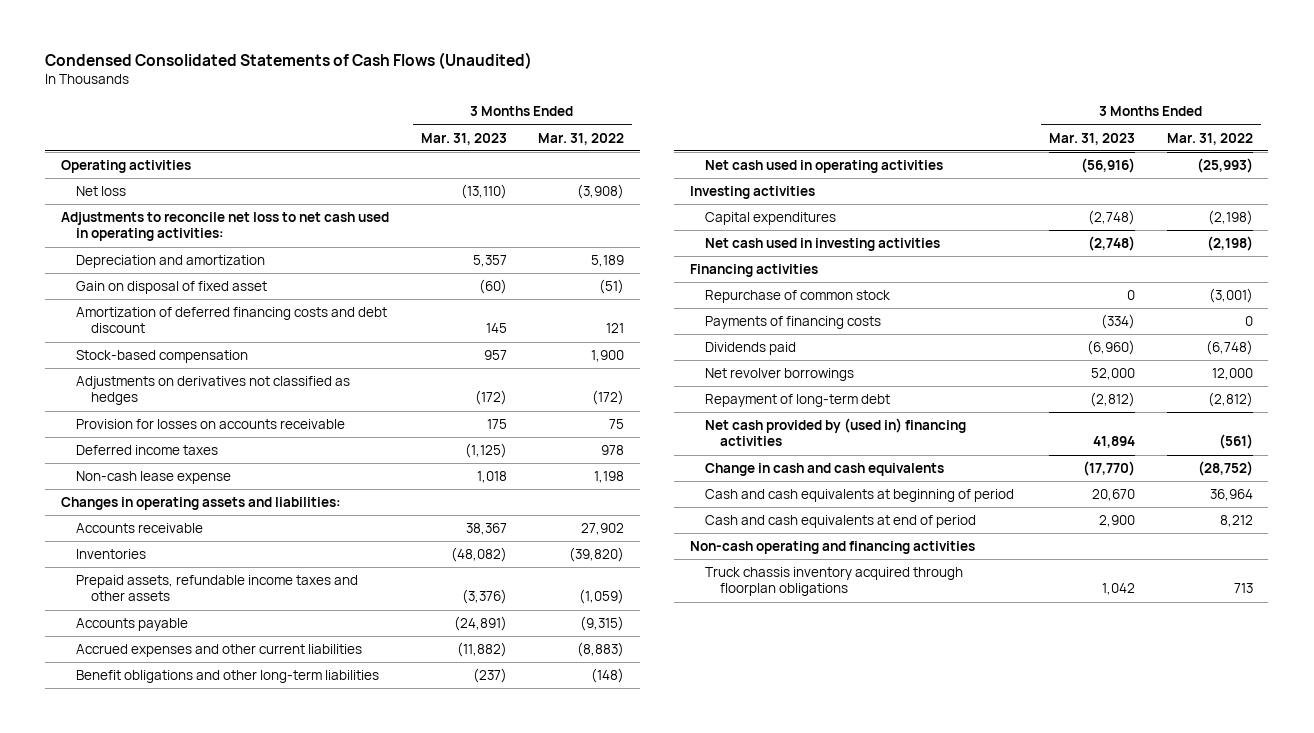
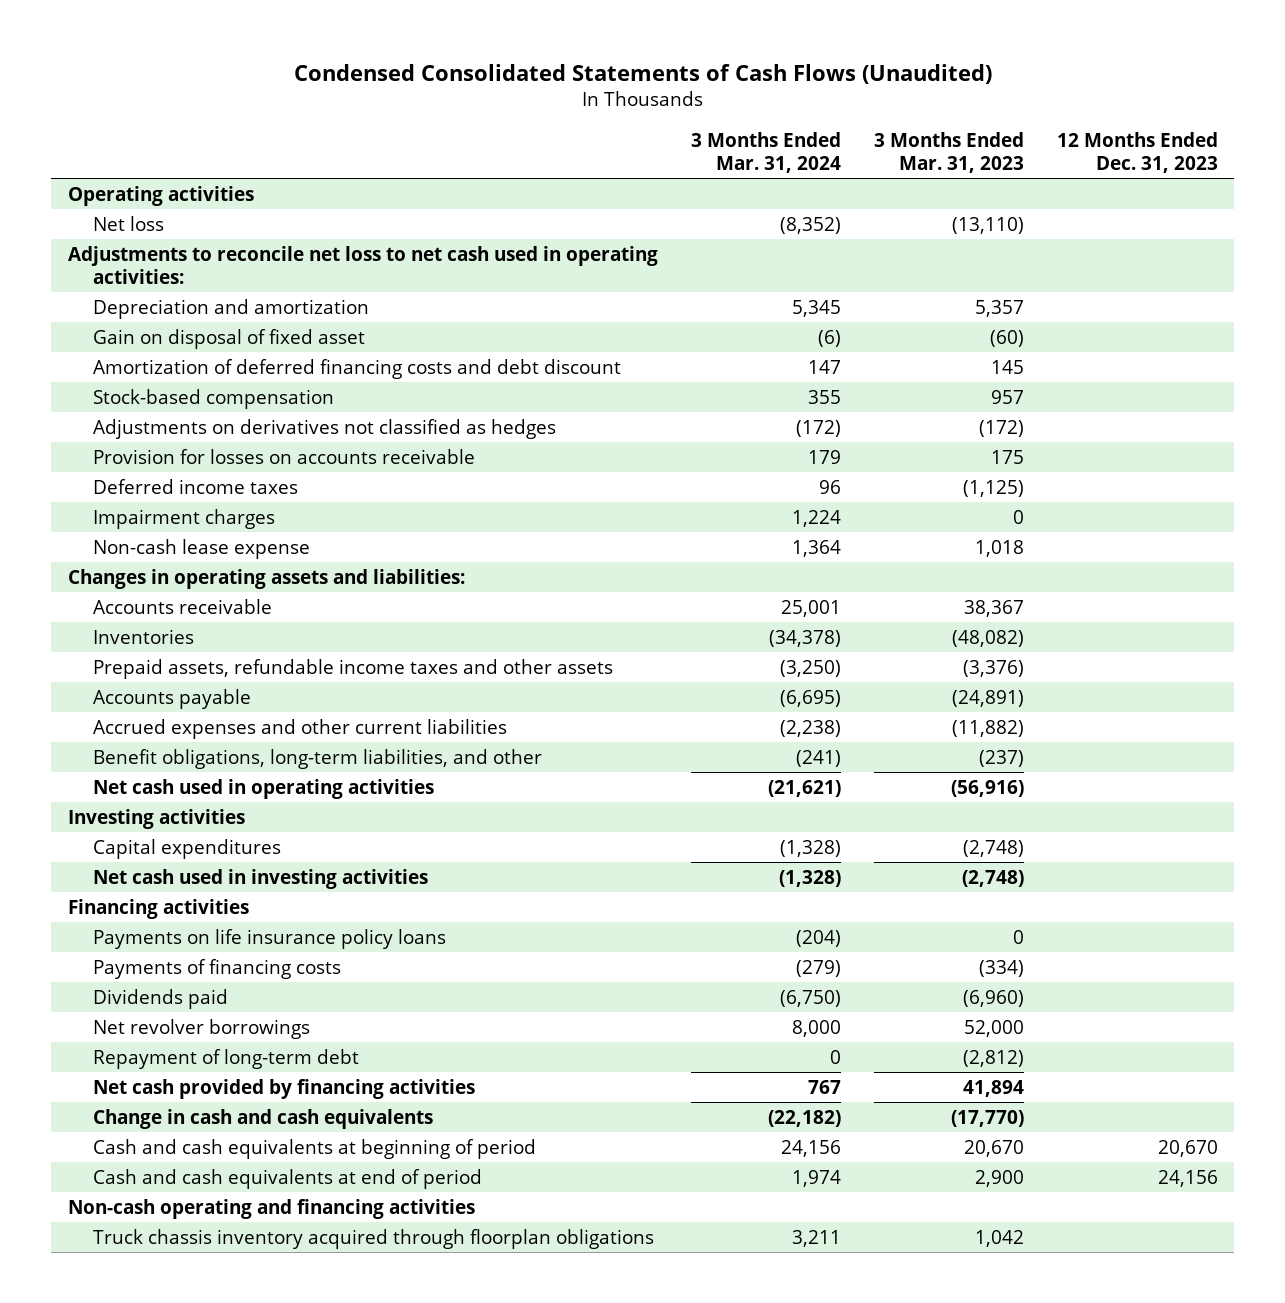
[538,132,625,145] Mar. 31, 2022 -> none
none -> [690,132,841,174] 3 Months Ended Mar. 31, 2024
none -> [1056,132,1218,174] 12 Months Ended Dec. 31, 2023
none -> [92,508,275,529] Impairment charges
[76,670,380,684] Benefit obligations and other long-term liabilities -> [92,748,542,769] Benefit obligations, long-term liabilities, and other
[704,290,890,304] Repurchase of common stock -> none
none -> [92,928,446,949] Payments on life insurance policy loans
[704,418,966,447] Net cash provided by (used in) financing activities -> [92,1078,475,1099] Net cash provided by financing activities

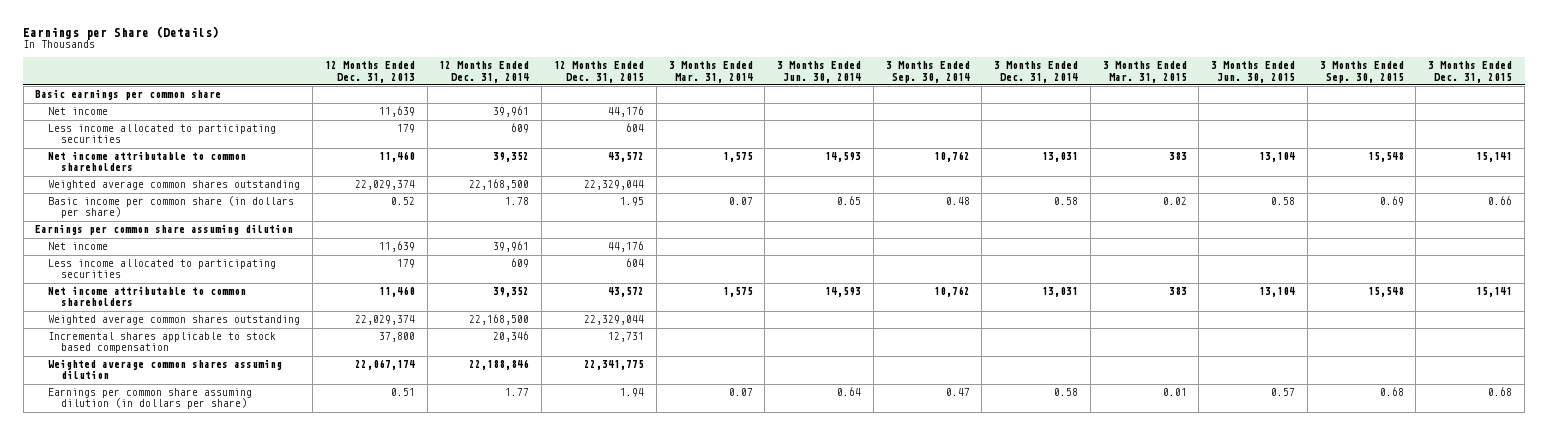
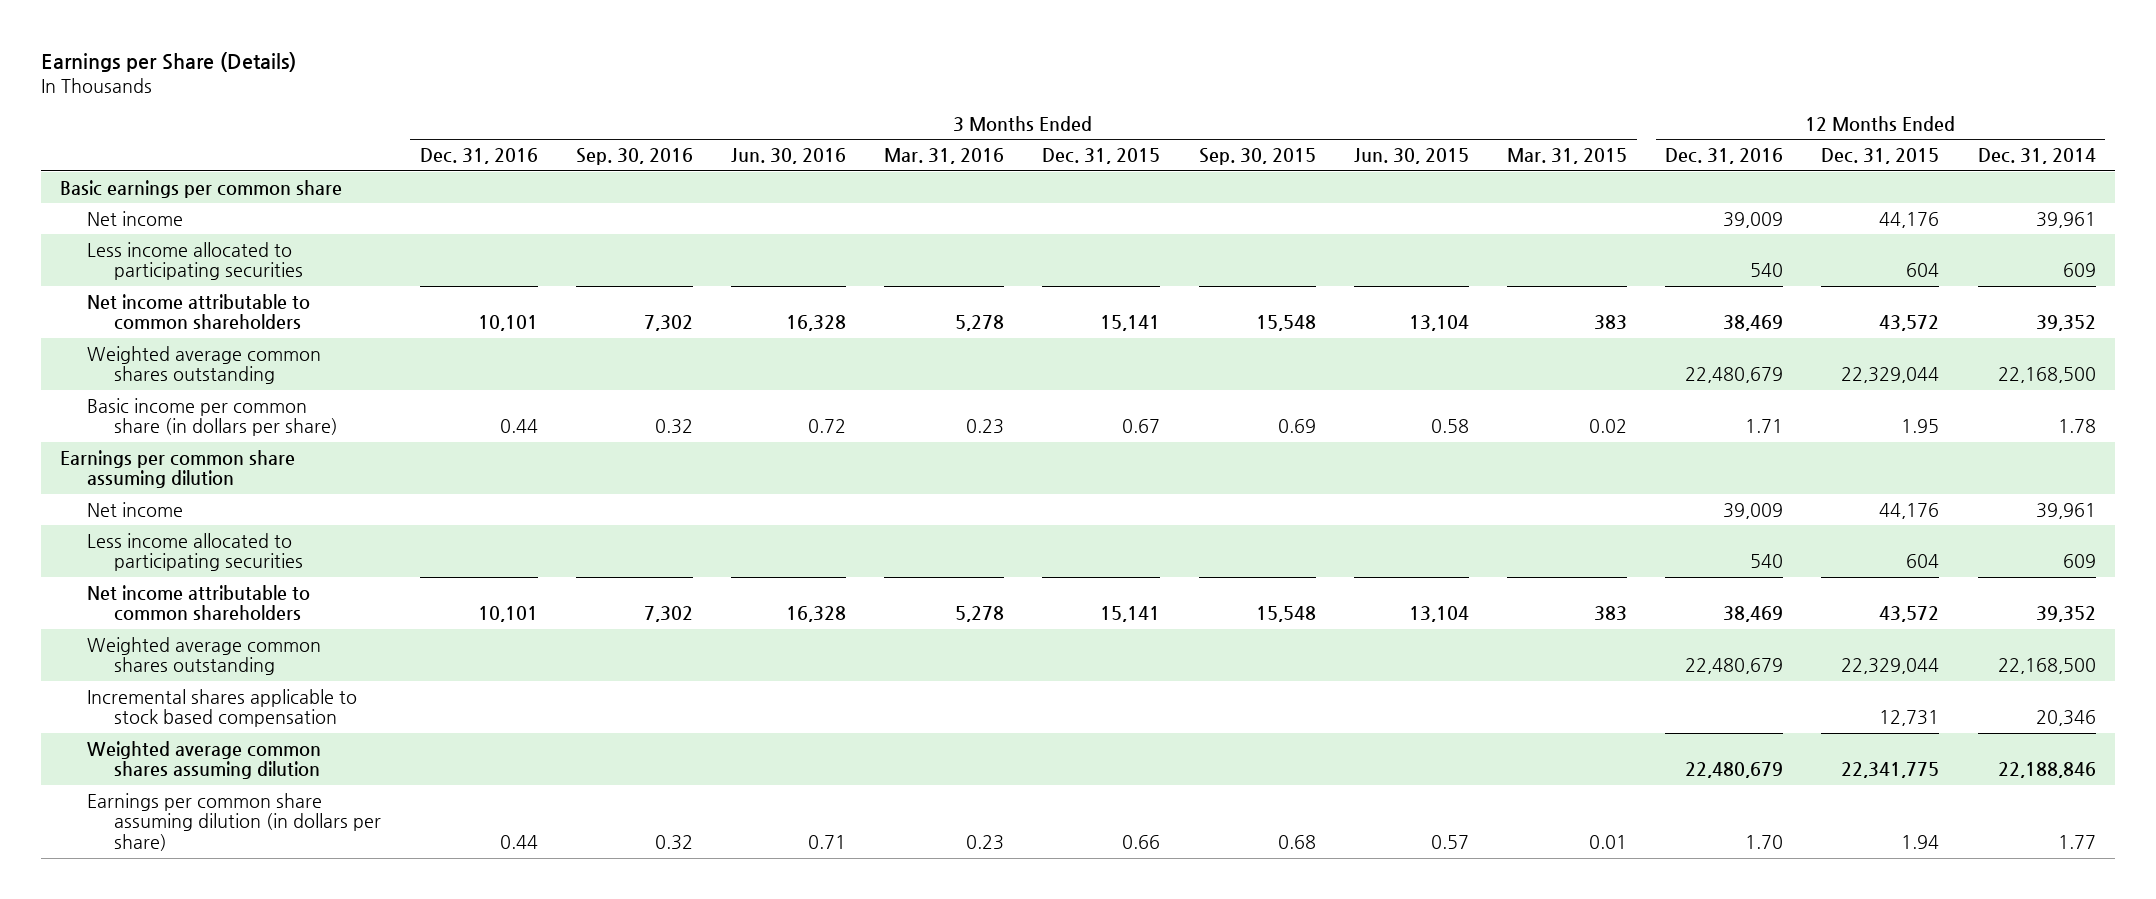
[324,61,415,83] 12 Months Ended Dec. 31, 2013 -> none
[668,61,753,83] 3 Months Ended Mar. 31, 2014 -> none
[777,61,862,83] 3 Months Ended Jun. 30, 2014 -> none
[885,61,970,83] 3 Months Ended Sep. 30, 2014 -> none
[994,61,1079,83] 3 Months Ended Dec. 31, 2014 -> none
none -> [419,148,538,165] Dec. 31, 2016
none -> [575,148,693,166] Sep. 30, 2016
none -> [730,148,846,165] Jun. 30, 2016
none -> [884,148,1005,165] Mar. 31, 2016
none -> [1665,148,1784,165] Dec. 31, 2016
[1488,196,1513,206] 0.66 -> [1122,419,1161,434] 0.67
[1488,387,1513,397] 0.68 -> [1122,835,1161,850] 0.66

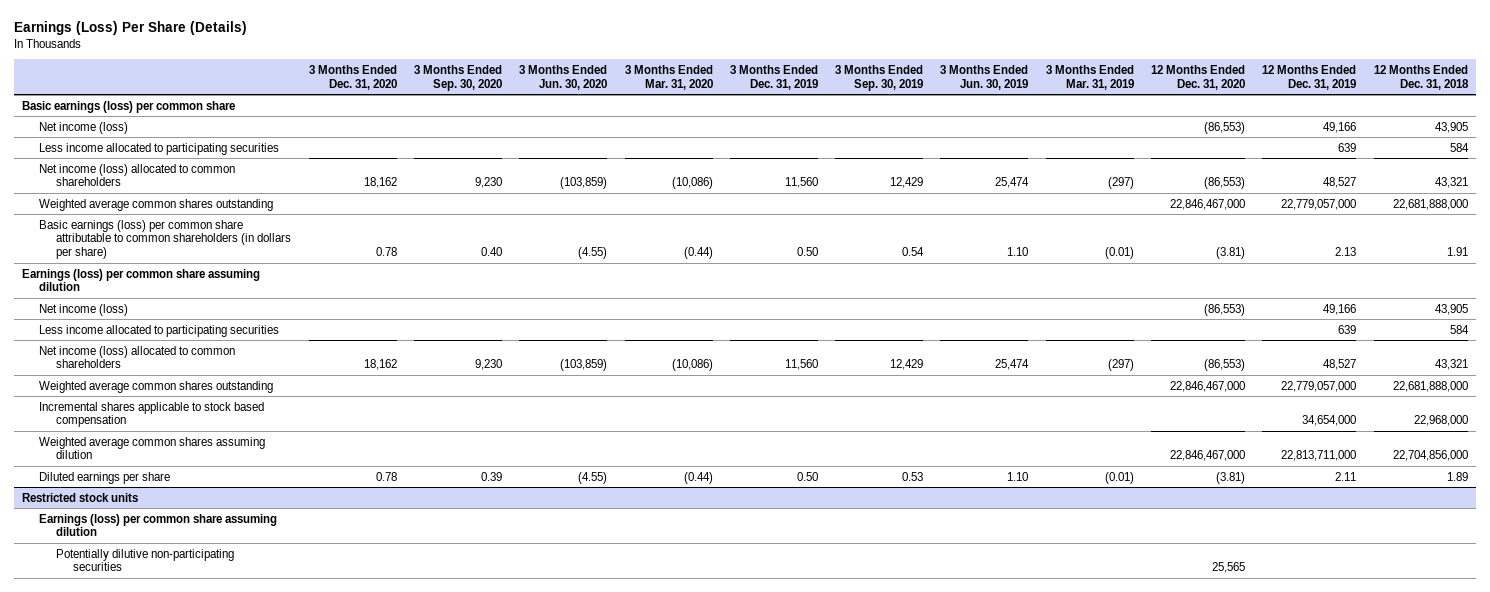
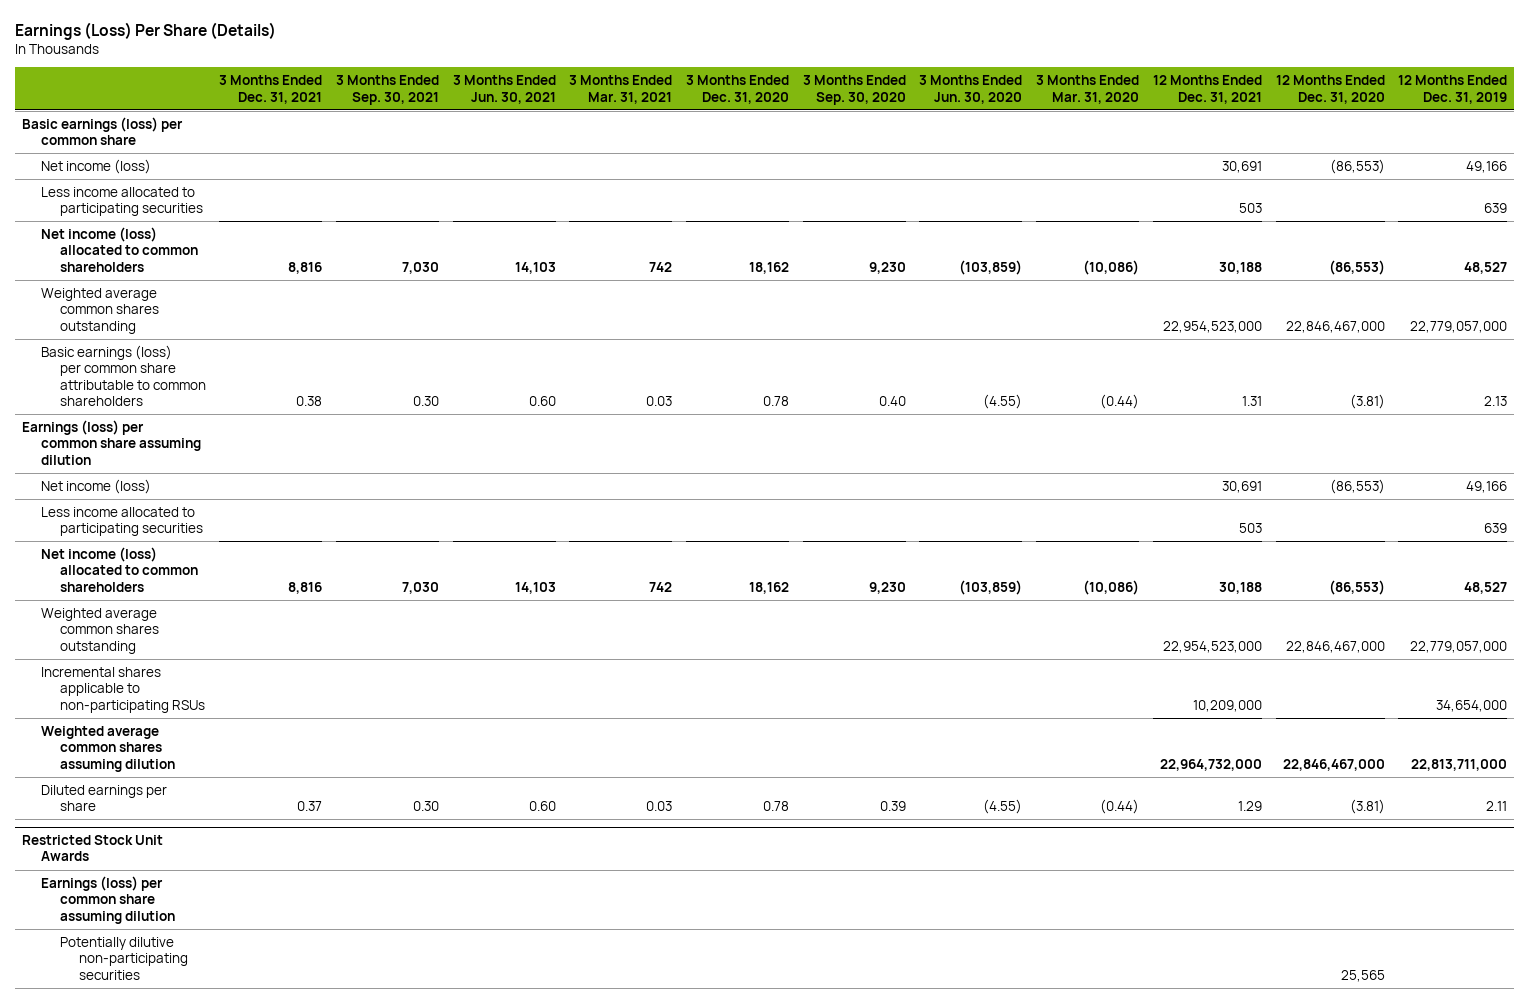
[729,64,818,90] 3 Months Ended Dec. 31, 2019 -> none
[835,64,924,91] 3 Months Ended Sep. 30, 2019 -> none
[940,64,1029,90] 3 Months Ended Jun. 30, 2019 -> none
[1045,64,1134,90] 3 Months Ended Mar. 31, 2019 -> none
[1373,64,1469,90] 12 Months Ended Dec. 31, 2018 -> none
none -> [219,75,323,104] 3 Months Ended Dec. 31, 2021
none -> [336,75,440,105] 3 Months Ended Sep. 30, 2021
none -> [452,75,556,104] 3 Months Ended Jun. 30, 2021
none -> [569,75,673,104] 3 Months Ended Mar. 31, 2021
none -> [1152,75,1262,104] 12 Months Ended Dec. 31, 2021
[39,219,292,260] Basic earnings (loss) per common share attributable to common shareholders (in dollars per share) -> [40,345,206,406] Basic earnings (loss) per common share attributable to common shareholders
[39,401,265,428] Incremental shares applicable to stock based compensation -> [40,667,205,713] Incremental shares applicable to non-participating RSUs
[22,492,139,502] Restricted stock units -> [21,835,163,862] Restricted Stock Unit Awards

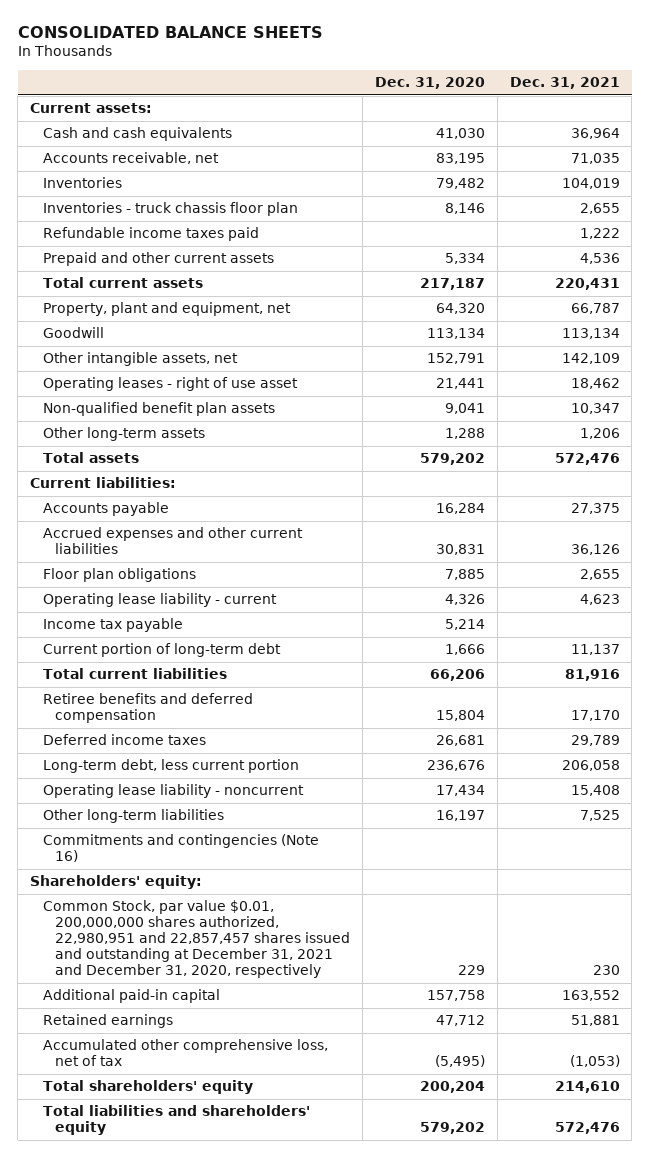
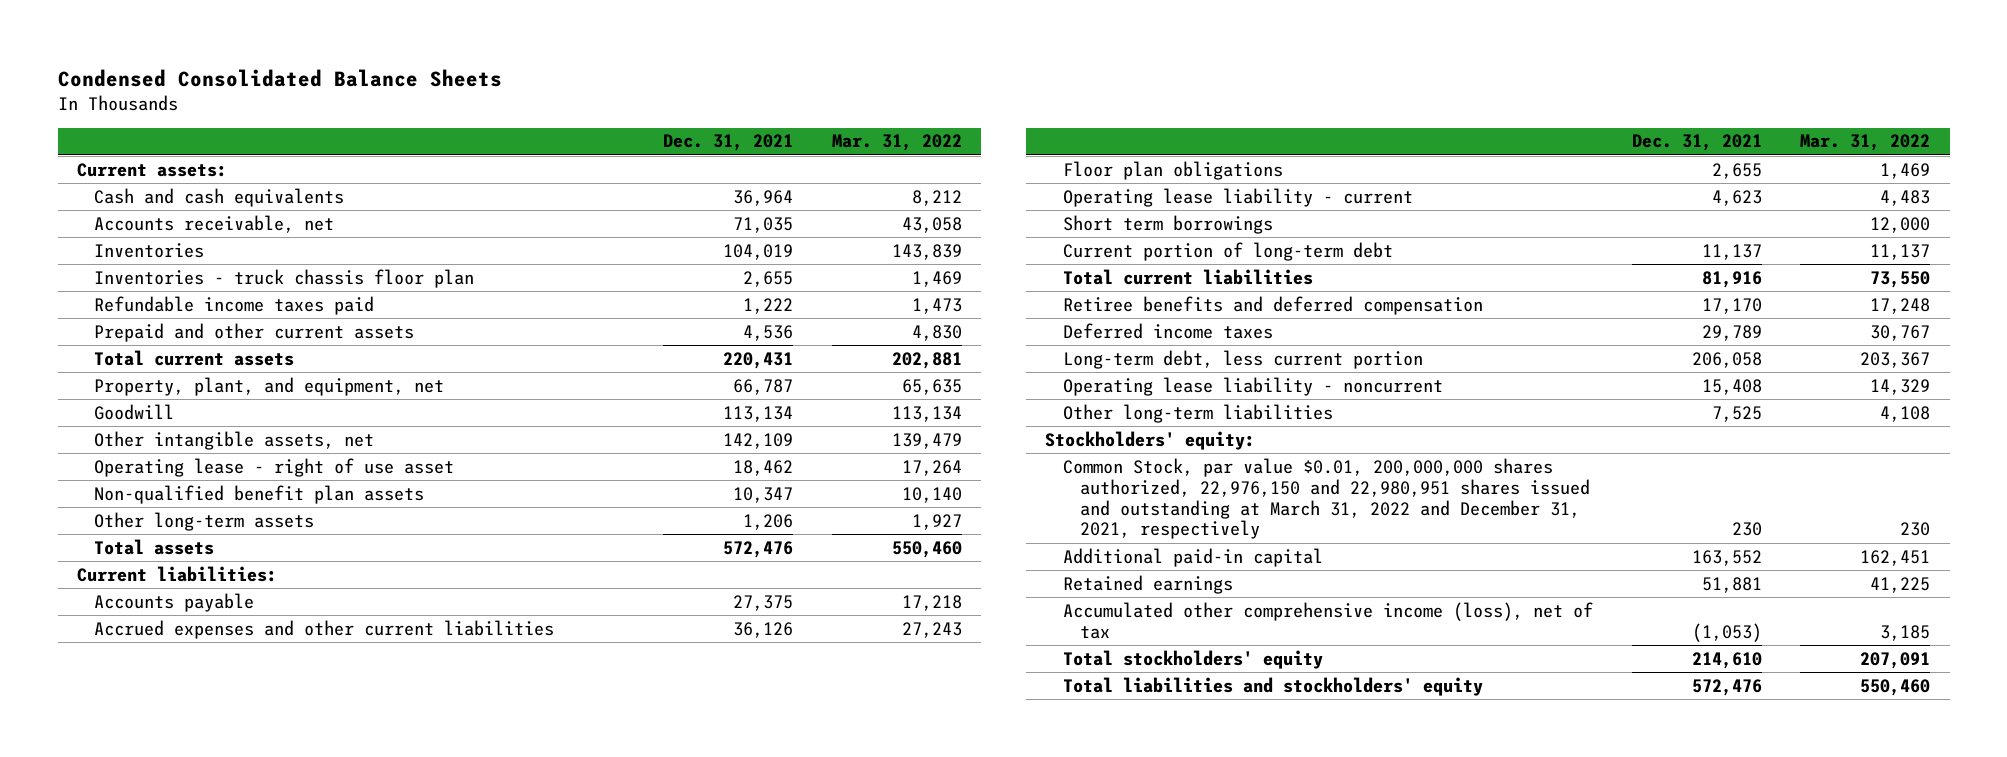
[17,26,323,39] CONSOLIDATED BALANCE SHEETS -> [57,68,502,87] Condensed Consolidated Balance Sheets
[374,77,485,90] Dec. 31, 2020 -> none
none -> [831,134,962,152] Mar. 31, 2022
[42,302,291,317] Property, plant and equipment, net -> [94,376,445,396] Property, plant, and equipment, net
[42,377,298,392] Operating leases - right of use asset -> [94,457,455,477] Operating lease - right of use asset
[42,618,183,633] Income tax payable -> none
none -> [1062,214,1273,234] Short term borrowings
[42,834,319,863] Commitments and contingencies (Note 16) -> none
[29,875,202,890] Shareholders' equity: -> [1045,430,1256,450] Stockholders' equity:
[42,900,351,979] Common Stock, par value $0.01, 200,000,000 shares authorized, 22,980,951 and 22,857,457 shares issued and outstanding at December 31, 2021 and December 31, 2020, respectively -> [1062,457,1591,540] Common Stock, par value $0.01, 200,000,000 shares authorized, 22,976,150 and 22,980,951 shares issued and outstanding at March 31, 2022 and December 31, 2021, respectively
[42,1039,328,1067] Accumulated other comprehensive loss, net of tax -> [1062,601,1593,639] Accumulated other comprehensive income (loss), net of tax
[42,1080,253,1095] Total shareholders' equity -> [1062,649,1323,669] Total stockholders' equity
[42,1105,310,1136] Total liabilities and shareholders' equity -> [1062,676,1483,696] Total liabilities and stockholders' equity

